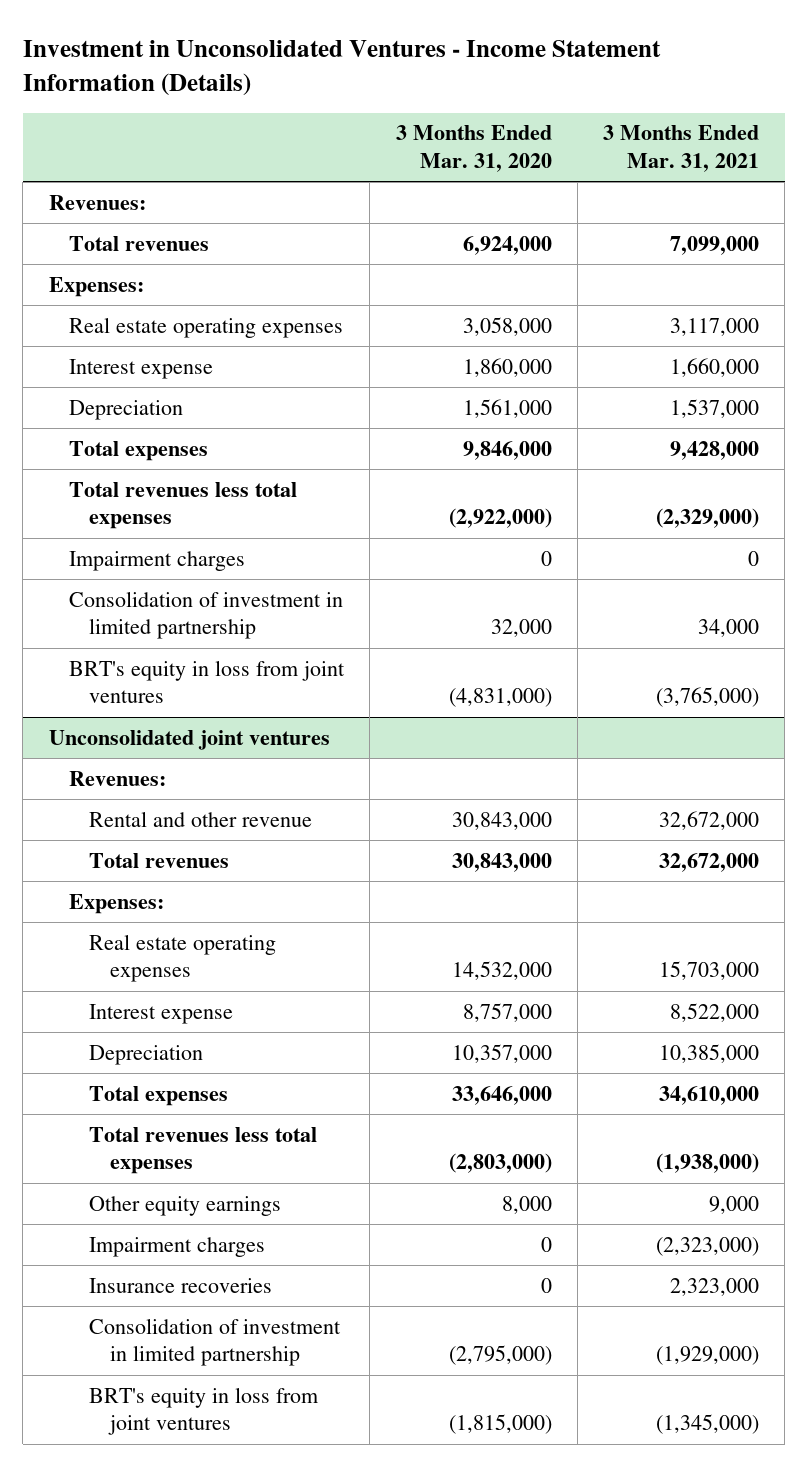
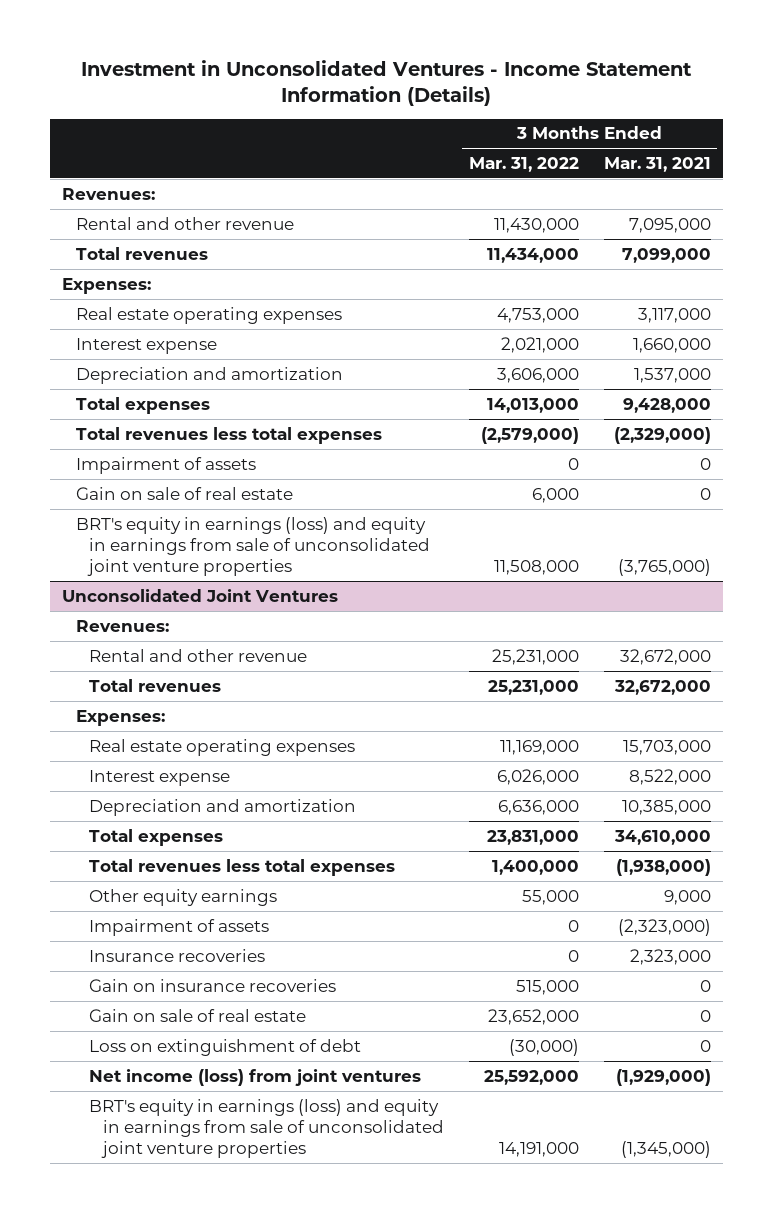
[395,125,552,172] 3 Months Ended Mar. 31, 2020 -> none
none -> [468,156,579,172] Mar. 31, 2022
none -> [75,216,294,230] Rental and other revenue
[68,399,183,420] Depreciation -> [75,366,343,384] Depreciation and amortization
[68,590,343,640] Consolidation of investment in limited partnership -> none
[68,550,245,571] Impairment charges -> [75,456,256,474] Impairment of assets
none -> [75,486,293,500] Gain on sale of real estate
[68,659,345,704] BRT's equity in loss from joint ventures -> [75,516,431,577] BRT's equity in earnings (loss) and equity in earnings from sale of unconsolidated joint venture properties
[48,729,330,750] Unconsolidated joint ventures -> [62,588,339,602] Unconsolidated Joint Ventures
[89,1044,204,1065] Depreciation -> [89,798,357,816] Depreciation and amortization
[89,1236,266,1257] Impairment charges -> [89,918,270,936] Impairment of assets
none -> [89,978,337,992] Gain on insurance recoveries
none -> [89,1008,307,1022] Gain on sale of real estate
none -> [89,1038,362,1056] Loss on extinguishment of debt
[89,1317,342,1367] Consolidation of investment in limited partnership -> [89,1068,422,1086] Net income (loss) from joint ventures
[89,1386,320,1436] BRT's equity in loss from joint ventures -> [89,1098,444,1159] BRT's equity in earnings (loss) and equity in earnings from sale of unconsolidated joint venture properties

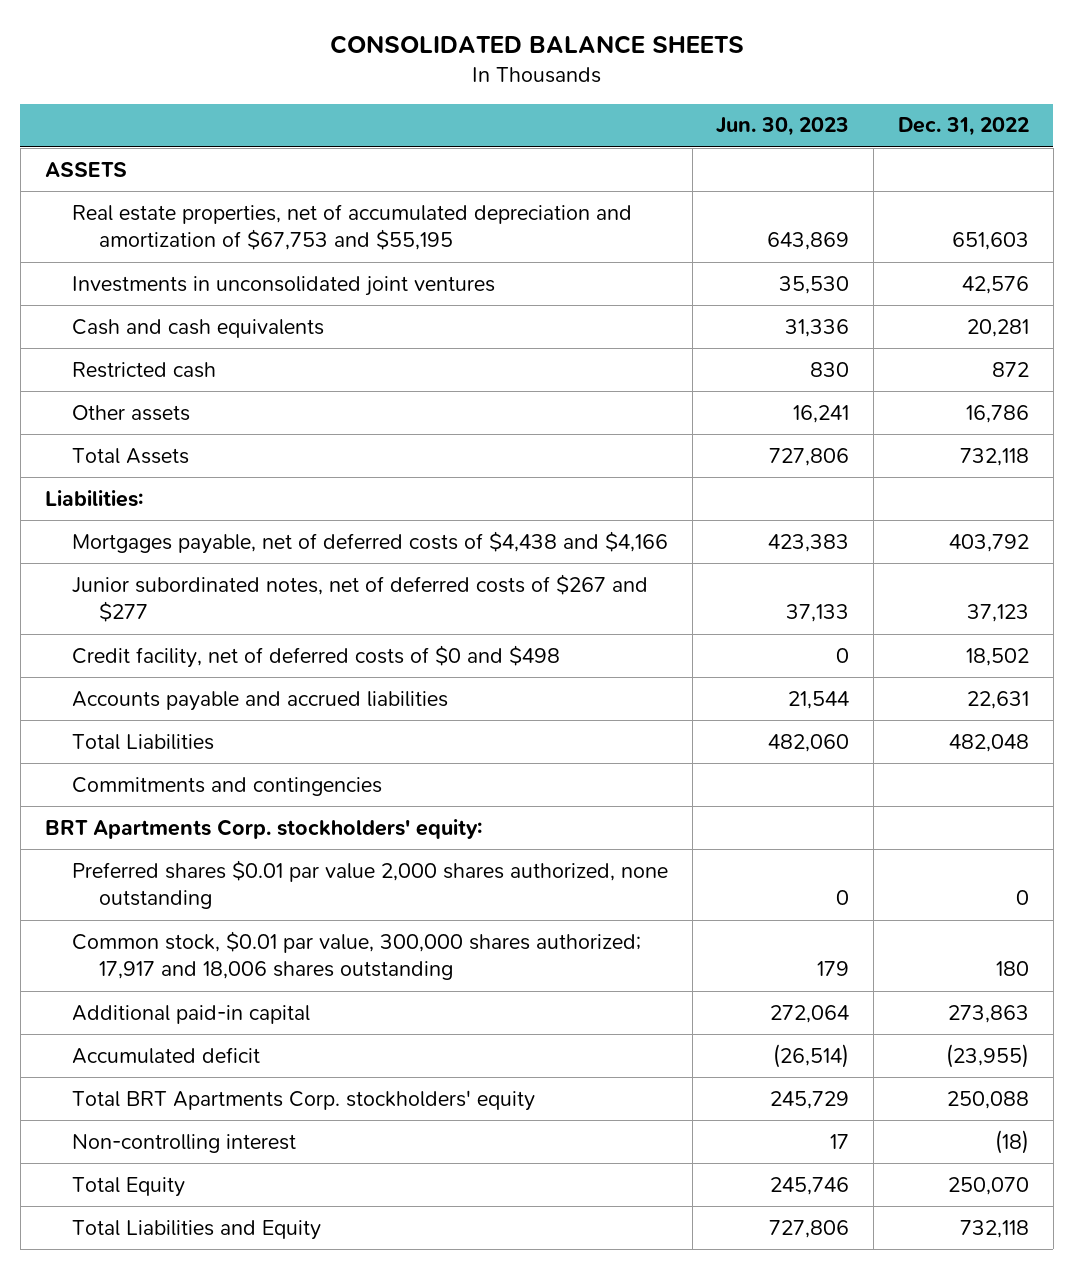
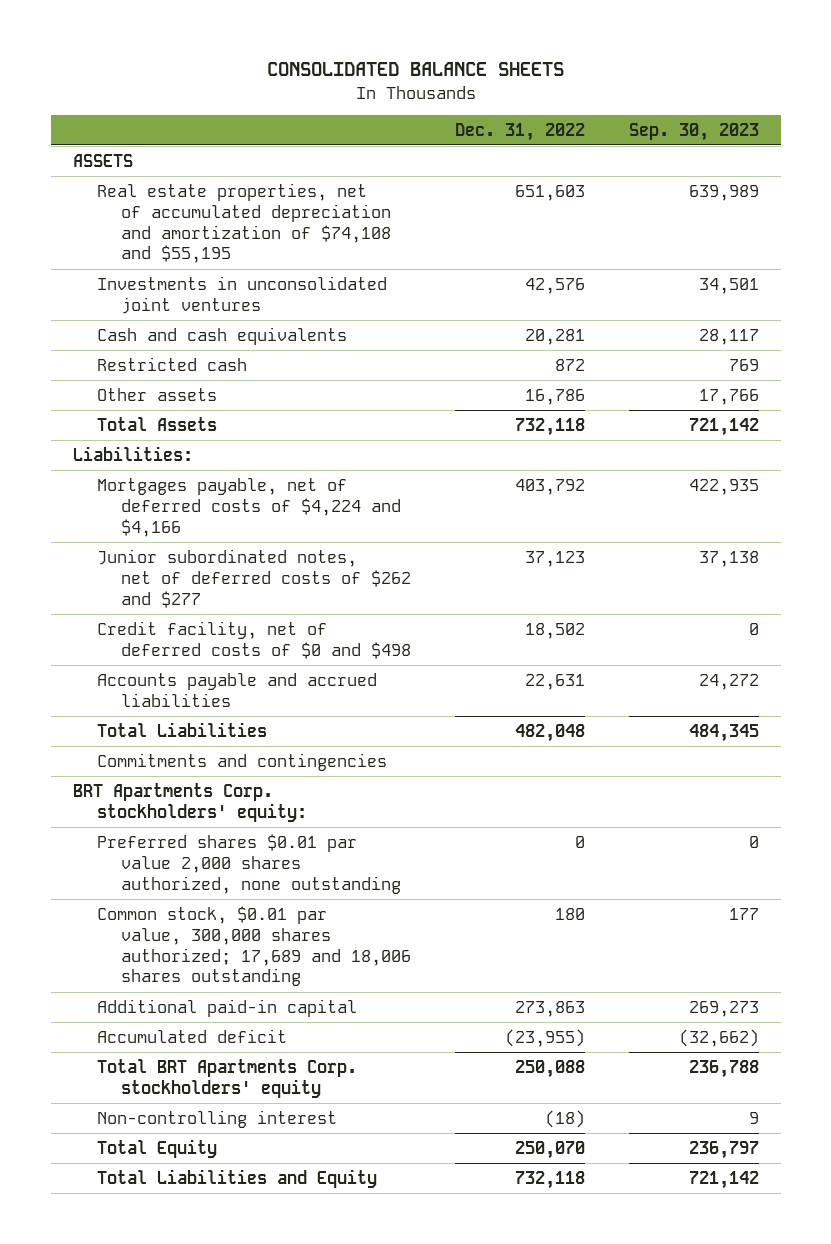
[716,117,850,137] Jun. 30, 2023 -> none
none -> [628,122,759,141] Sep. 30, 2023
[71,203,632,251] Real estate properties, net of accumulated depreciation and amortization of $67,753 and $55,195 -> [96,182,392,264] Real estate properties, net of accumulated depreciation and amortization of $74,108 and $55,195
[71,530,668,554] Mortgages payable, net of deferred costs of $4,438 and $4,166 -> [96,477,402,537] Mortgages payable, net of deferred costs of $4,224 and $4,166
[71,573,648,623] Junior subordinated notes, net of deferred costs of $267 and $277 -> [96,548,412,608] Junior subordinated notes, net of deferred costs of $262 and $277
[71,930,641,981] Common stock, $0.01 par value, 300,000 shares authorized; 17,917 and 18,006 shares outstanding -> [96,905,412,987] Common stock, $0.01 par value, 300,000 shares authorized; 17,689 and 18,006 shares outstanding

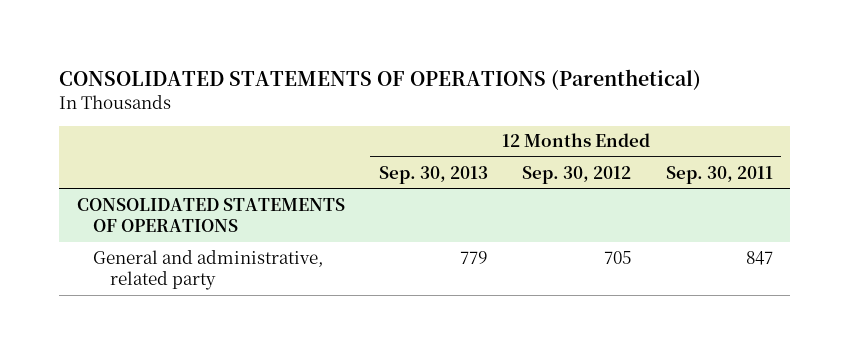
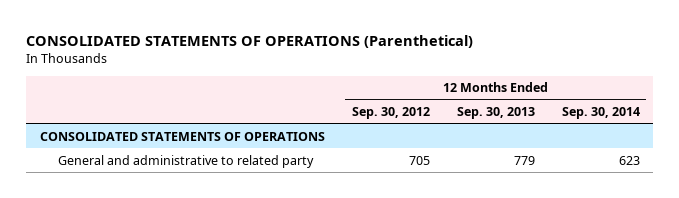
[665,165,773,184] Sep. 30, 2011 -> none
none -> [561,107,640,120] Sep. 30, 2014
[93,249,325,291] General and administrative, related party -> [57,154,314,168] General and administrative to related party

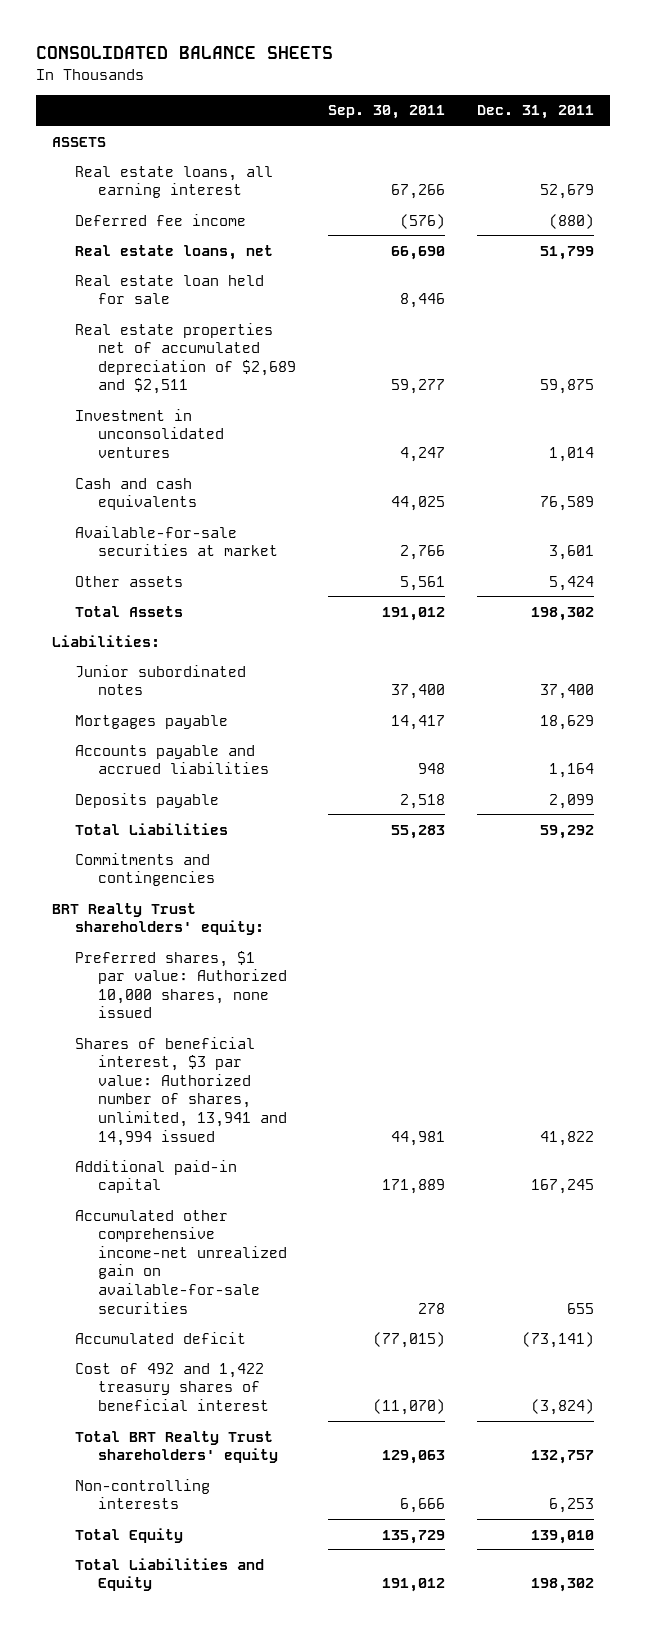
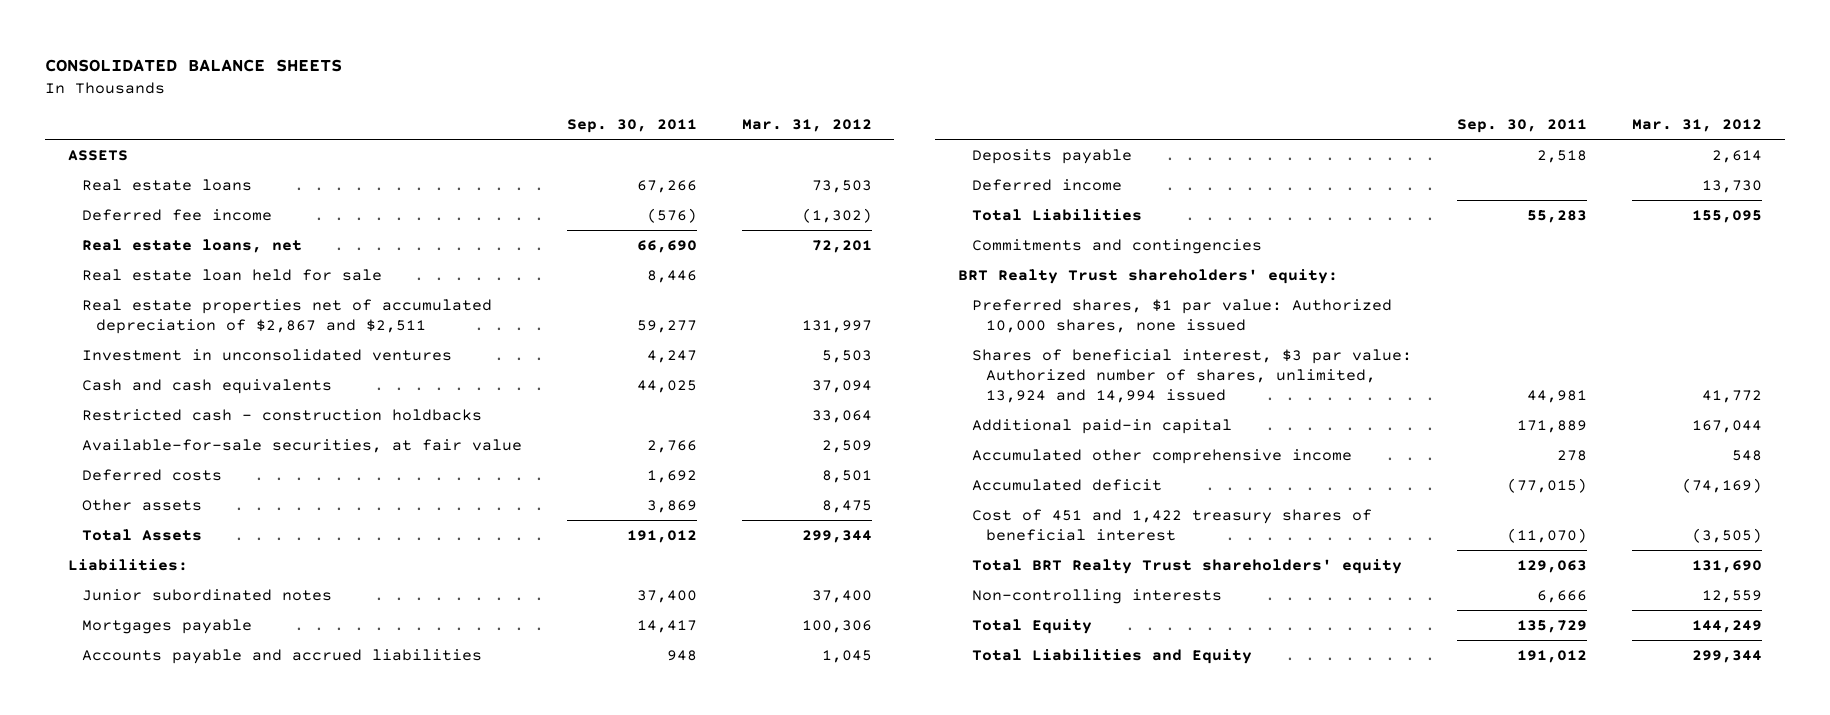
[476,105,594,120] Dec. 31, 2011 -> none
none -> [741,119,872,133] Mar. 31, 2012
[74,165,273,199] Real estate loans, all earning interest -> [81,178,252,191] Real estate loans
[74,322,296,395] Real estate properties net of accumulated depreciation of $2,689 and $2,511 -> [81,298,492,334] Real estate properties net of accumulated depreciation of $2,867 and $2,511
none -> [81,408,482,421] Restricted cash - construction holdbacks
[74,525,278,557] Available-for-sale securities at market -> [81,438,522,453] Available-for-sale securities, at fair value
none -> [81,468,222,481] Deferred costs
[399,575,445,591] 5,561 -> [646,499,697,513] 3,869
none -> [971,178,1122,191] Deferred income
[74,1036,287,1146] Shares of beneficial interest, $3 par value: Authorized number of shares, unlimited, 13,941 and 14,994 issued -> [971,348,1412,403] Shares of beneficial interest, $3 par value: Authorized number of shares, unlimited, 13,924 and 14,994 issued
[74,1209,287,1314] Accumulated other comprehensive income-net unrealized gain on available-for-sale securities -> [971,448,1352,464] Accumulated other comprehensive income
[74,1362,269,1411] Cost of 492 and 1,422 treasury shares of beneficial interest -> [971,508,1372,541] Cost of 451 and 1,422 treasury shares of beneficial interest

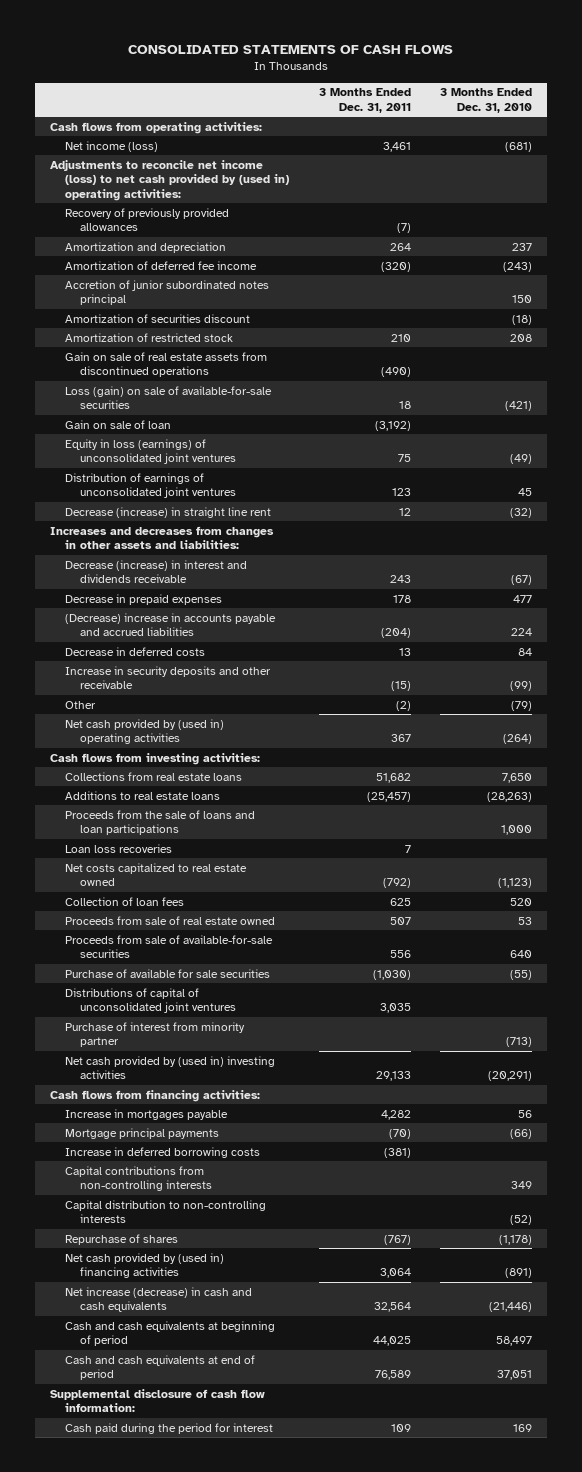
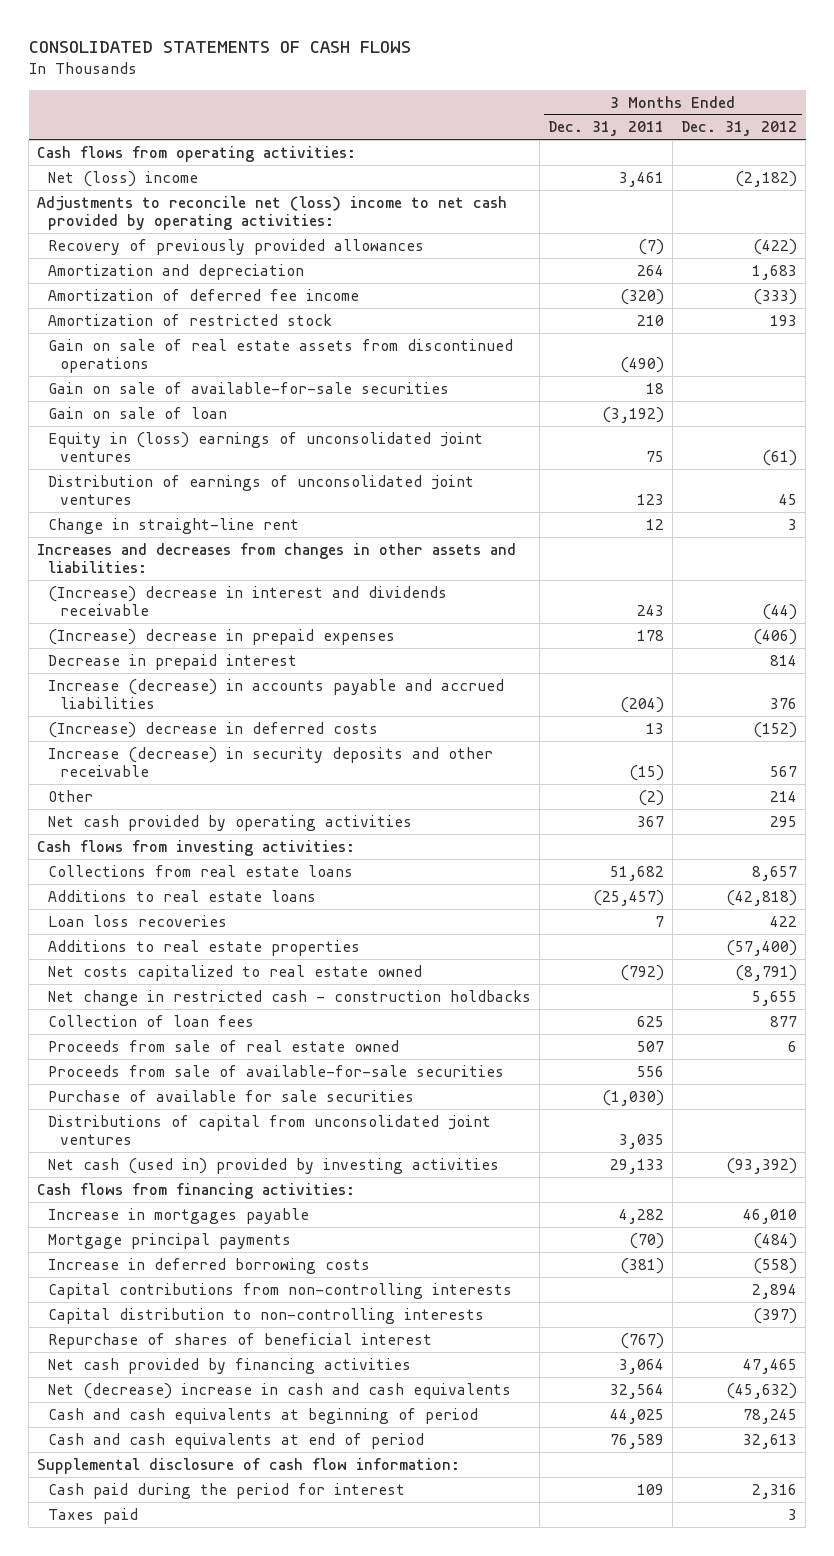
[440,88,533,113] 3 Months Ended Dec. 31, 2010 -> none
none -> [681,121,798,137] Dec. 31, 2012
[64,140,158,152] Net income (loss) -> [48,170,199,187] Net (loss) income
[49,159,289,201] Adjustments to reconcile net income (loss) to net cash provided by (used in) operating activities: -> [37,195,508,230] Adjustments to reconcile net (loss) income to net cash provided by operating activities:
[64,279,269,306] Accretion of junior subordinated notes principal -> none
[64,313,250,323] Amortization of securities discount -> none
[64,385,272,410] Loss (gain) on sale of available-for-sale securities -> [48,381,450,394] Gain on sale of available-for-sale securities
[64,438,237,465] Equity in loss (earnings) of unconsolidated joint ventures -> [48,431,484,462] Equity in (loss) earnings of unconsolidated joint ventures
[64,506,271,518] Decrease (increase) in straight line rent -> [48,517,300,534] Change in straight-line rent
[64,559,247,584] Decrease (increase) in interest and dividends receivable -> [48,585,448,616] (Increase) decrease in interest and dividends receivable
[64,593,222,605] Decrease in prepaid expenses -> [48,628,396,645] (Increase) decrease in prepaid expenses
none -> [48,653,298,670] Decrease in prepaid interest
[64,612,276,637] (Decrease) increase in accounts payable and accrued liabilities -> [48,678,505,709] Increase (decrease) in accounts payable and accrued liabilities
[64,646,205,656] Decrease in deferred costs -> [48,721,379,738] (Increase) decrease in deferred costs
[64,665,271,690] Increase in security deposits and other receivable -> [48,746,494,777] Increase (decrease) in security deposits and other receivable
[64,718,224,745] Net cash provided by (used in) operating activities -> [48,814,413,831] Net cash provided by operating activities
[64,809,255,836] Proceeds from the sale of loans and loan participations -> none
none -> [48,939,361,956] Additions to real estate properties
none -> [48,989,532,1006] Net change in restricted cash - construction holdbacks
[64,1021,245,1048] Purchase of interest from minority partner -> none
[64,987,237,1014] Distributions of capital of unconsolidated joint ventures -> [48,1114,492,1145] Distributions of capital from unconsolidated joint ventures
[64,1055,275,1080] Net cash provided by (used in) investing activities -> [48,1157,500,1174] Net cash (used in) provided by investing activities
[64,1233,178,1245] Repurchase of shares -> [48,1332,433,1349] Repurchase of shares of beneficial interest
[64,1252,224,1279] Net cash provided by (used in) financing activities -> [48,1357,412,1374] Net cash provided by financing activities
[64,1286,252,1313] Net increase (decrease) in cash and cash equivalents -> [48,1382,512,1399] Net (decrease) increase in cash and cash equivalents
none -> [48,1507,139,1524] Taxes paid

